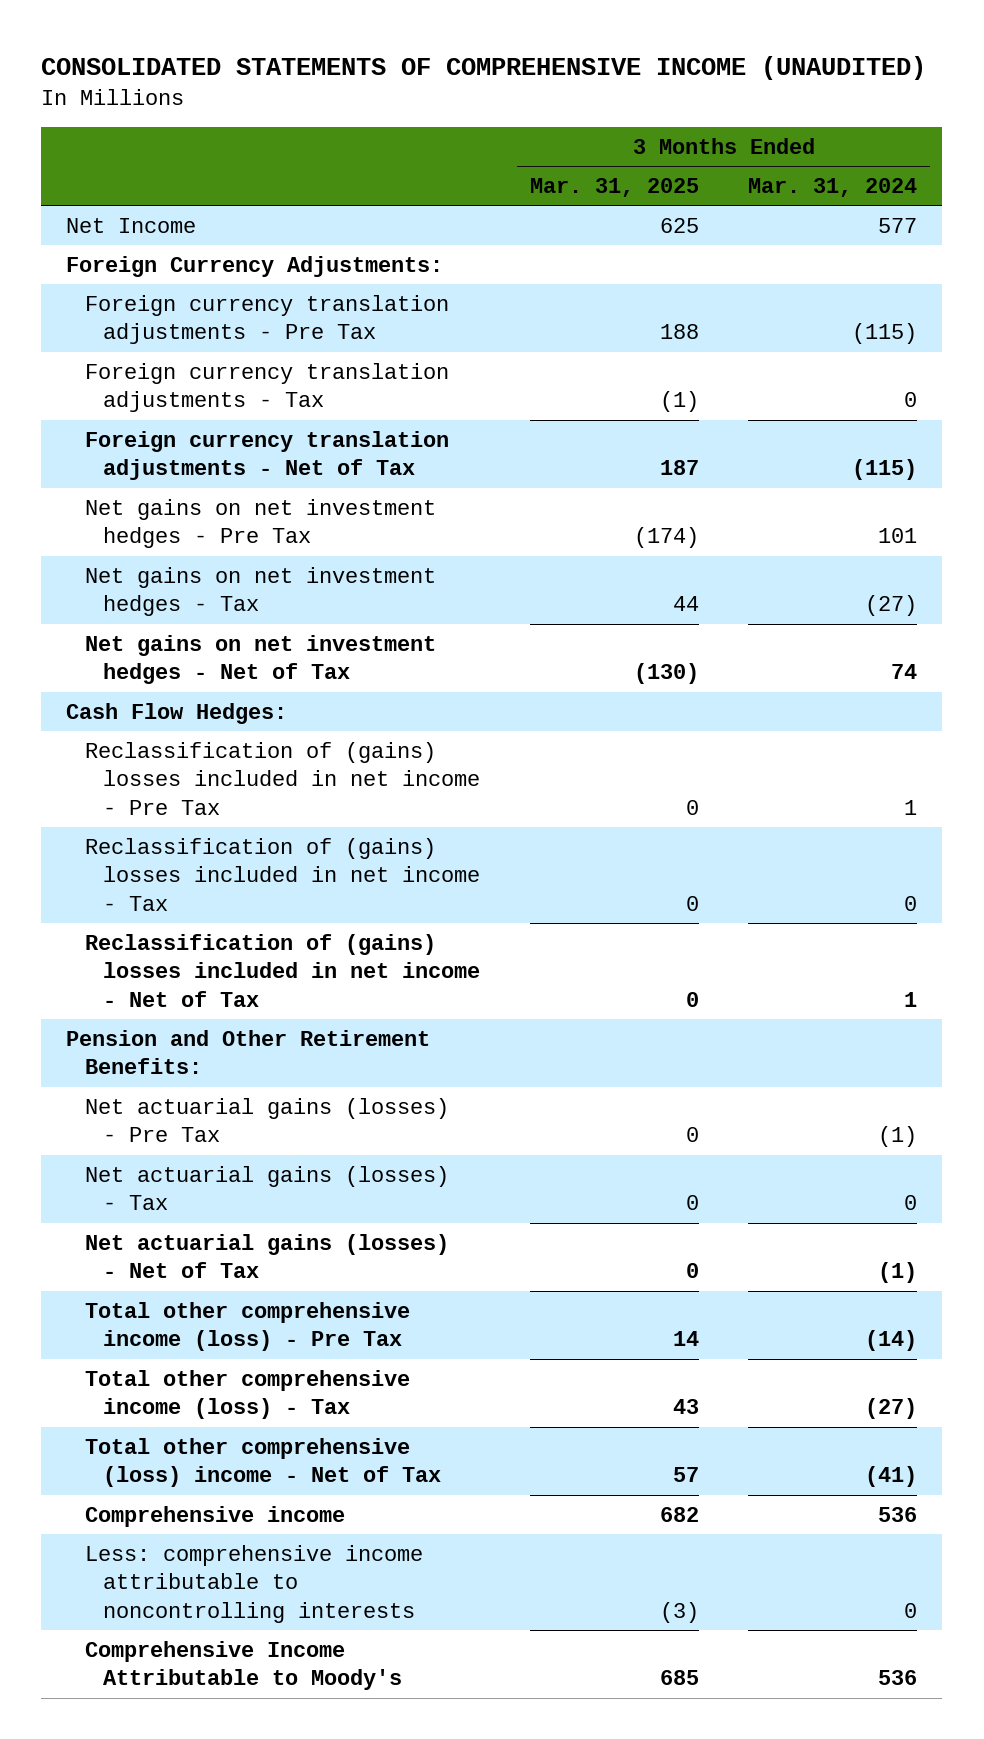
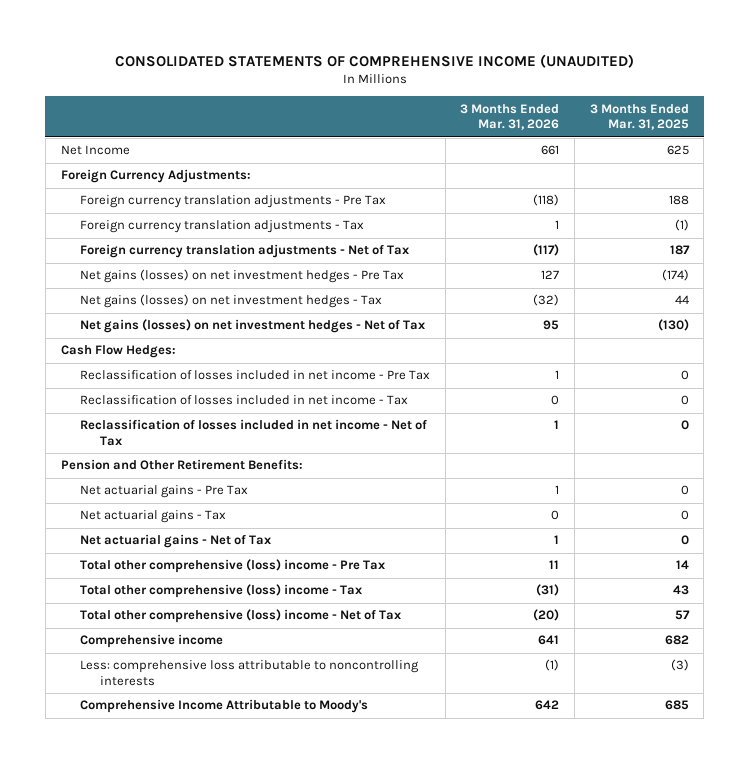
[748,178,918,198] Mar. 31, 2024 -> none
none -> [460,103,560,131] 3 Months Ended Mar. 31, 2026
[84,498,436,549] Net gains on net investment hedges - Pre Tax -> [80,269,405,284] Net gains (losses) on net investment hedges - Pre Tax
[84,566,436,617] Net gains on net investment hedges - Tax -> [80,294,383,309] Net gains (losses) on net investment hedges - Tax
[84,634,436,685] Net gains on net investment hedges - Net of Tax -> [80,319,426,334] Net gains (losses) on net investment hedges - Net of Tax
[84,741,481,815] Reclassification of (gains) losses included in net income - Pre Tax -> [80,370,431,381] Reclassification of losses included in net income - Pre Tax
[84,837,481,911] Reclassification of (gains) losses included in net income - Tax -> [80,395,409,406] Reclassification of losses included in net income - Tax
[84,933,481,1007] Reclassification of (gains) losses included in net income - Net of Tax -> [80,419,428,447] Reclassification of losses included in net income - Net of Tax
[84,1097,449,1143] Net actuarial gains (losses) - Pre Tax -> [80,485,249,499] Net actuarial gains - Pre Tax
[84,1165,449,1211] Net actuarial gains (losses) - Tax -> [80,510,227,524] Net actuarial gains - Tax
[84,1233,449,1279] Net actuarial gains (losses) - Net of Tax -> [80,534,272,549] Net actuarial gains - Net of Tax
[84,1301,410,1352] Total other comprehensive income (loss) - Pre Tax -> [80,559,386,574] Total other comprehensive (loss) income - Pre Tax
[84,1369,410,1420] Total other comprehensive income (loss) - Tax -> [80,584,363,599] Total other comprehensive (loss) income - Tax
[84,1544,423,1623] Less: comprehensive income attributable to noncontrolling interests -> [80,660,420,687] Less: comprehensive loss attributable to noncontrolling interests

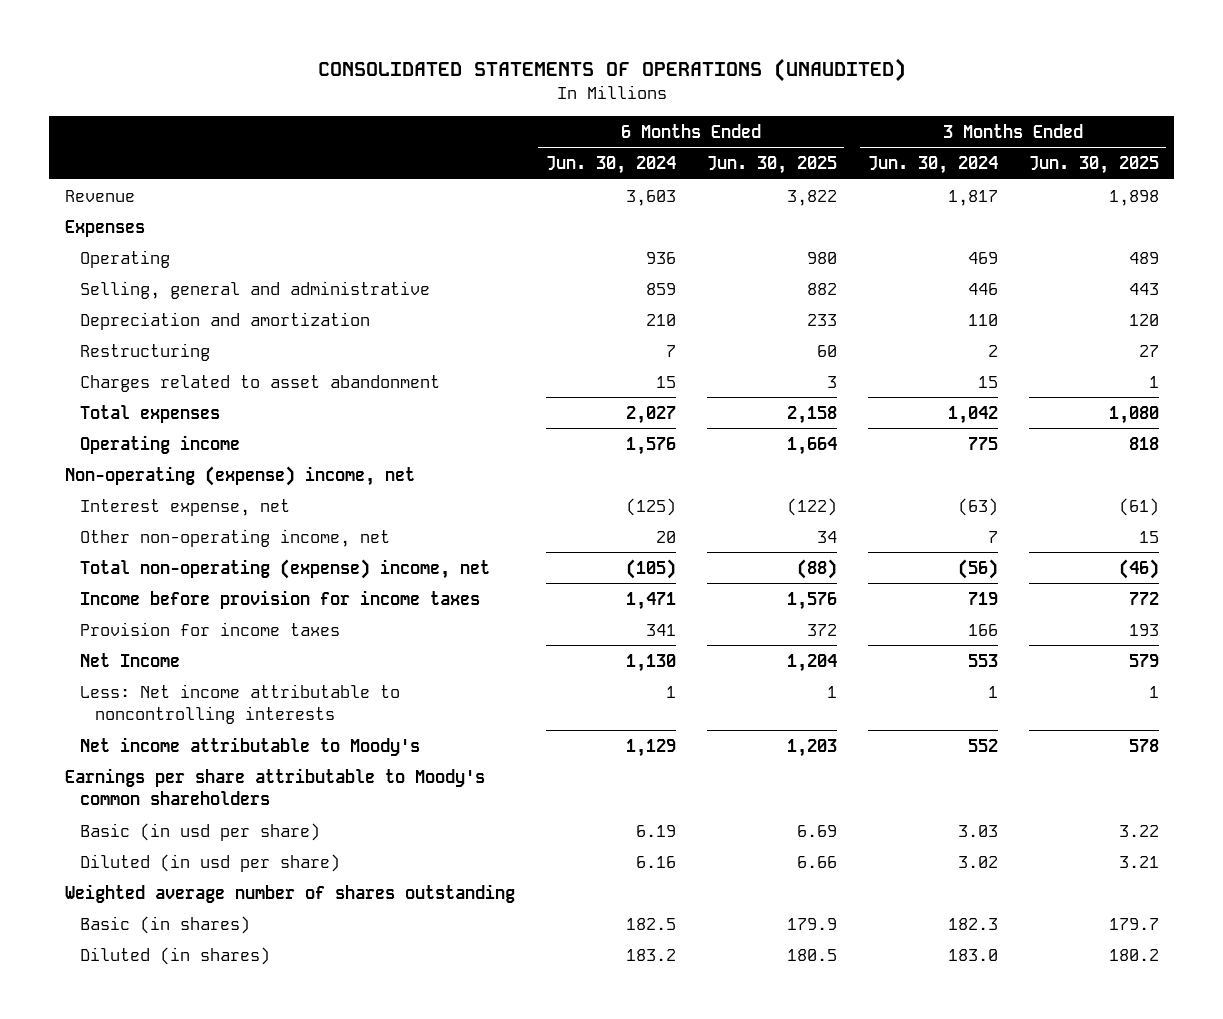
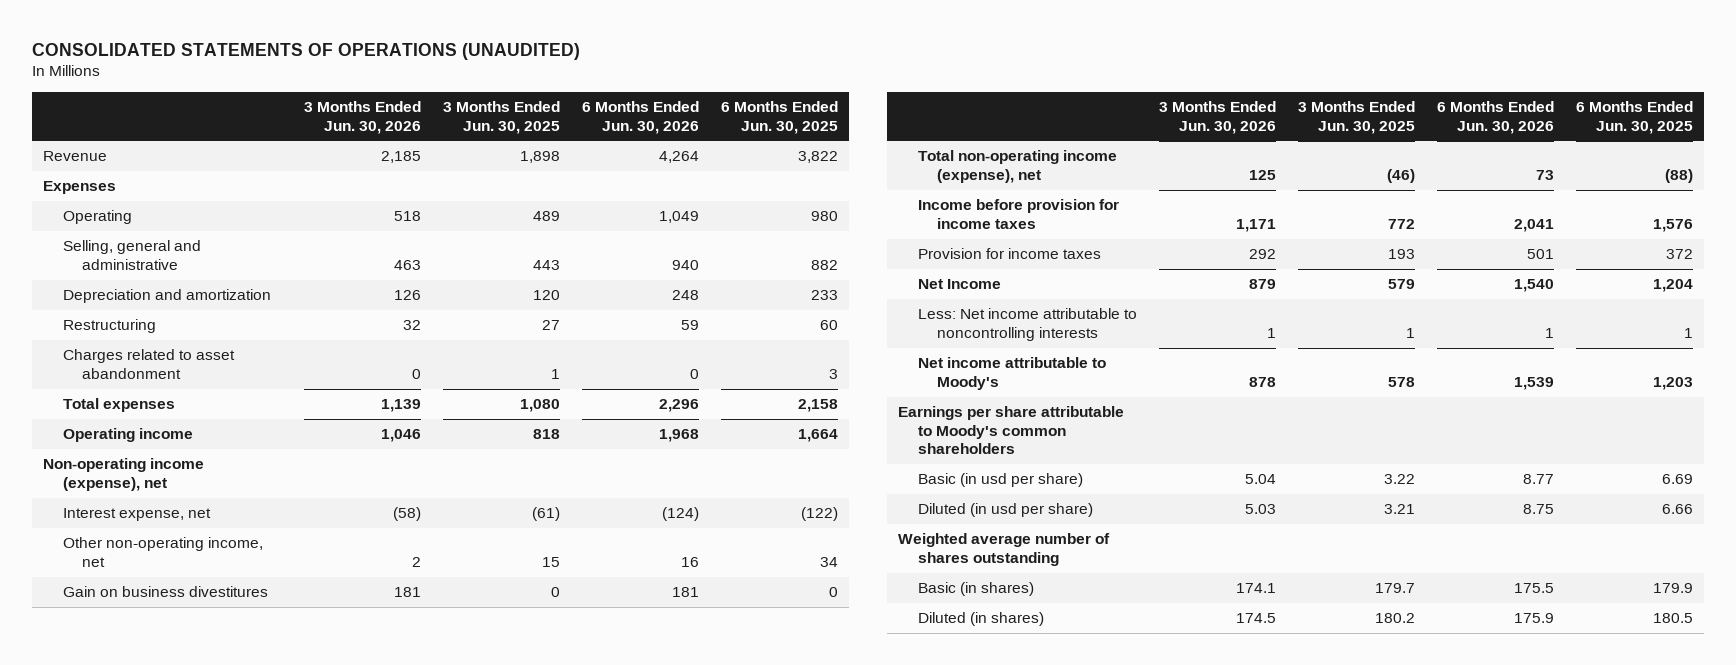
[545,156,676,175] Jun. 30, 2024 -> none
[867,156,998,175] Jun. 30, 2024 -> none
none -> [303,101,421,134] 3 Months Ended Jun. 30, 2026
none -> [581,101,699,134] 6 Months Ended Jun. 30, 2026
[64,465,415,486] Non-operating (expense) income, net -> [43,458,205,491] Non-operating income (expense), net
none -> [62,586,268,598] Gain on business divestitures
[80,558,491,579] Total non-operating (expense) income, net -> [917,150,1117,183] Total non-operating income (expense), net

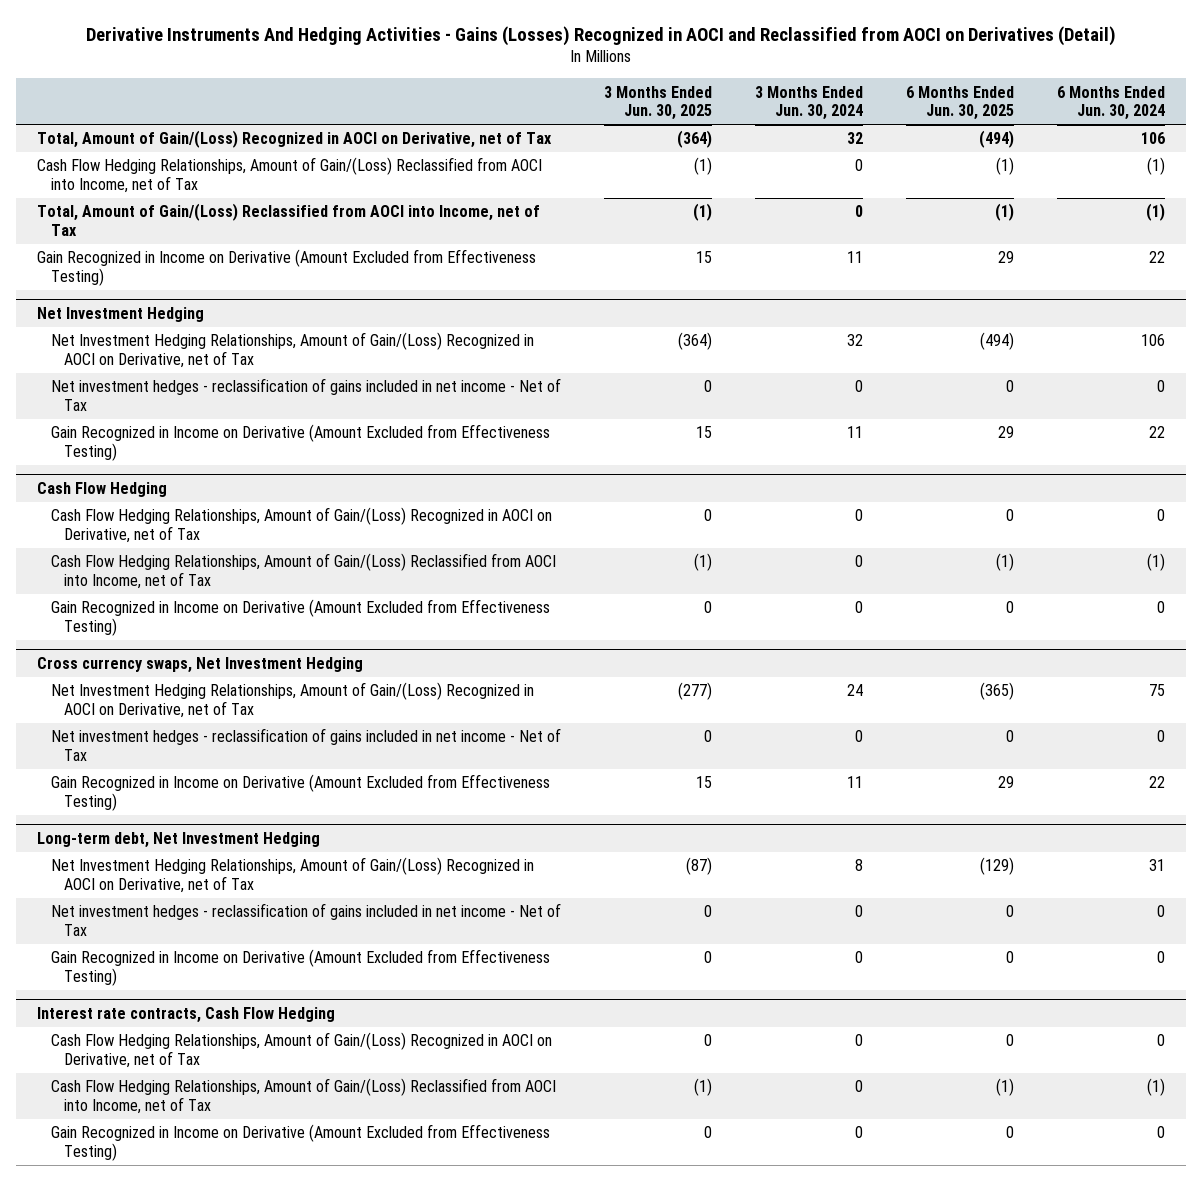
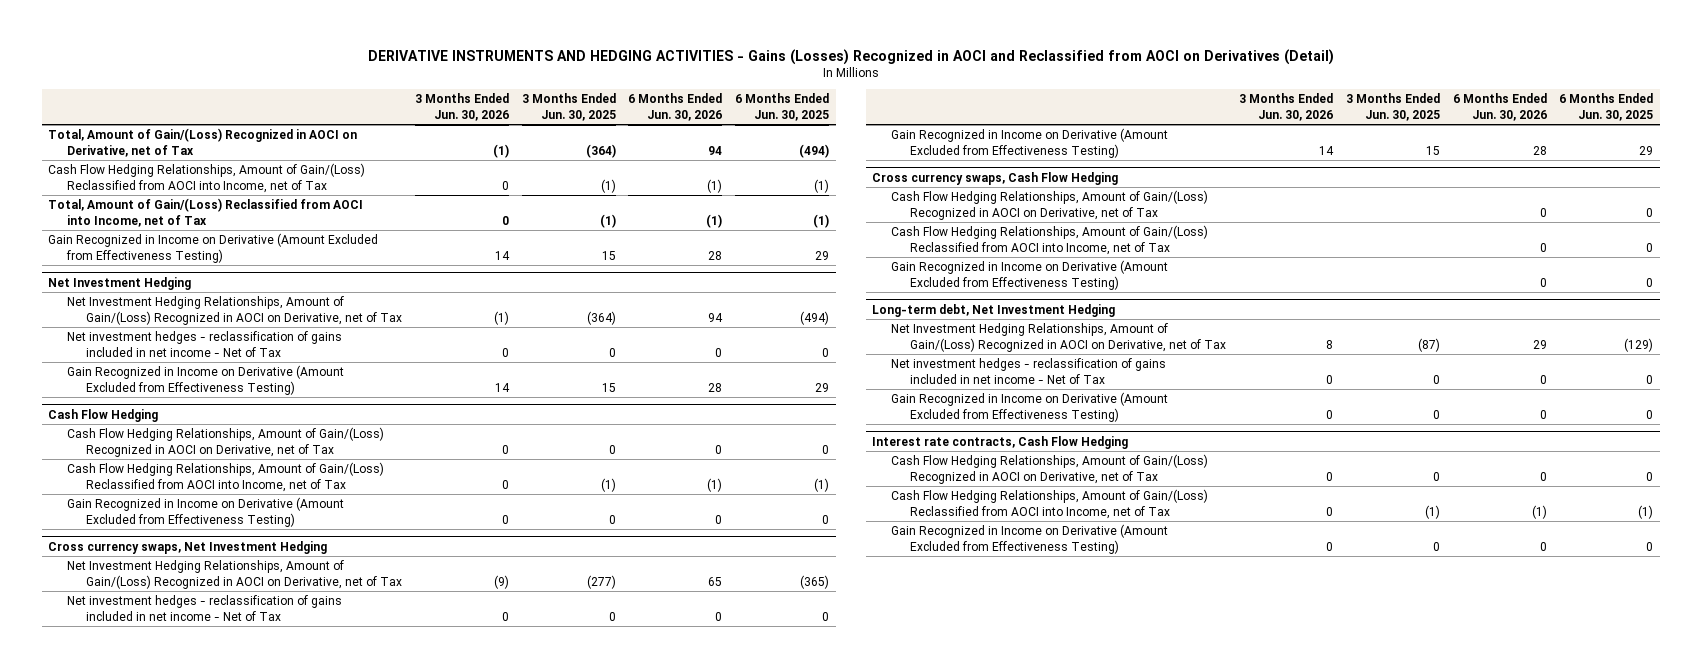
[85,25,1116,46] Derivative Instruments And Hedging Activities - Gains (Losses) Recognized in AOCI and Reclassified from AOCI on Derivatives (Detail) -> [367,48,1334,65] DERIVATIVE INSTRUMENTS AND HEDGING ACTIVITIES - Gains (Losses) Recognized in AOCI and Reclassified from AOCI on Derivatives (Detail)
[754,85,863,121] 3 Months Ended Jun. 30, 2024 -> none
[1056,85,1165,121] 6 Months Ended Jun. 30, 2024 -> none
none -> [414,93,509,121] 3 Months Ended Jun. 30, 2026
none -> [628,93,723,121] 6 Months Ended Jun. 30, 2026
none -> [872,171,1119,185] Cross currency swaps, Cash Flow Hedging
none -> [891,190,1209,220] Cash Flow Hedging Relationships, Amount of Gain/(Loss) Recognized in AOCI on Derivative, net of Tax
none -> [891,225,1209,255] Cash Flow Hedging Relationships, Amount of Gain/(Loss) Reclassified from AOCI into Income, net of Tax
none -> [891,260,1169,290] Gain Recognized in Income on Derivative (Amount Excluded from Effectiveness Testing)

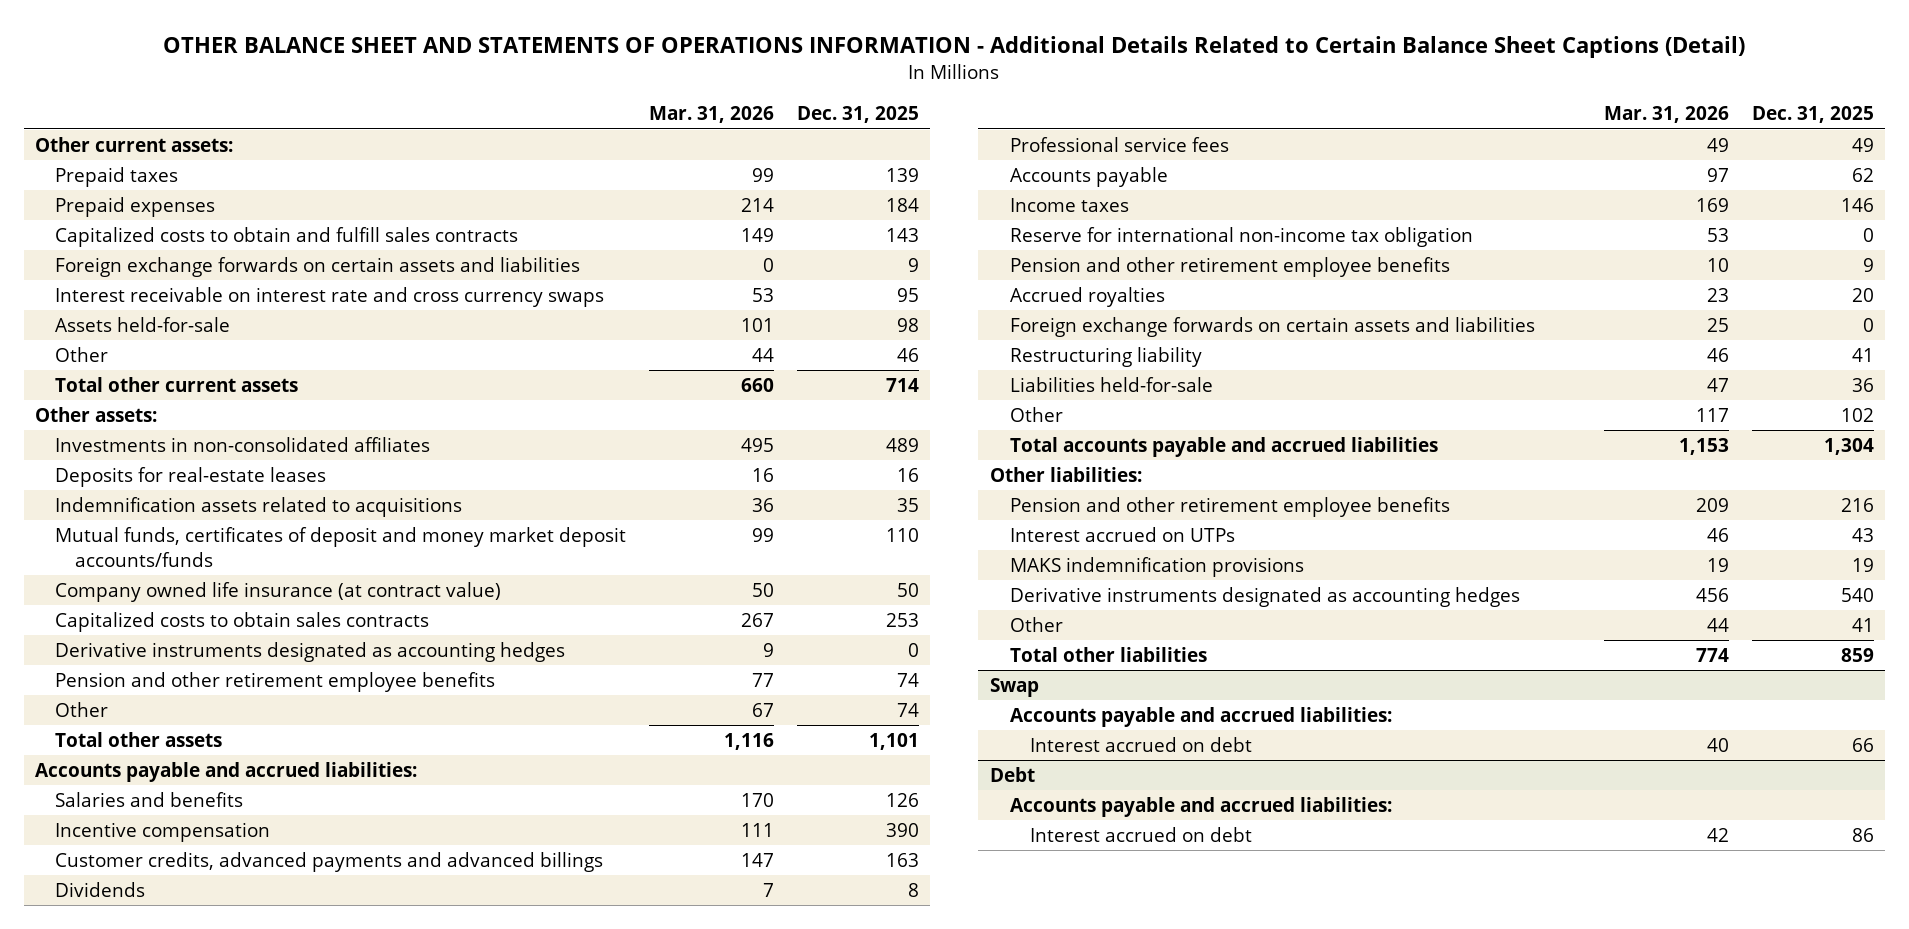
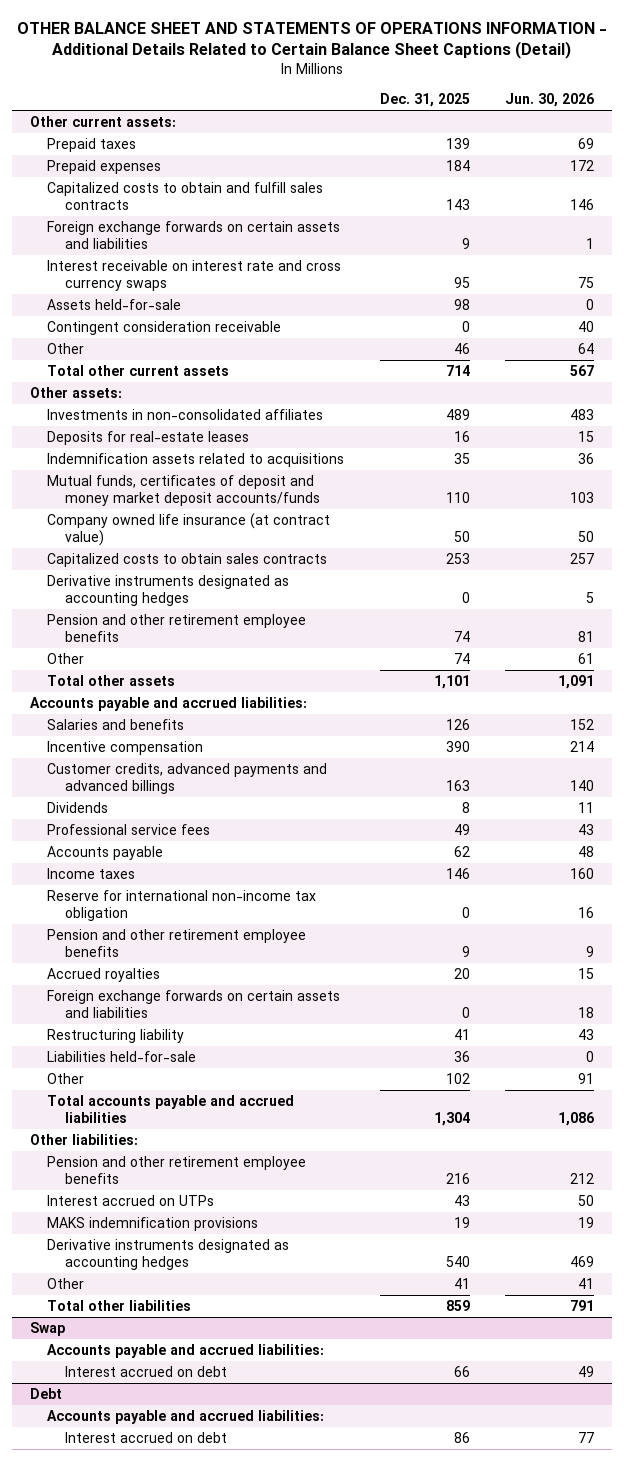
[648,106,774,124] Mar. 31, 2026 -> none
none -> [504,93,594,108] Jun. 30, 2026
none -> [47,320,282,335] Contingent consideration receivable

